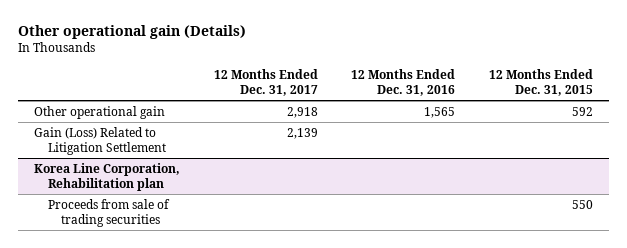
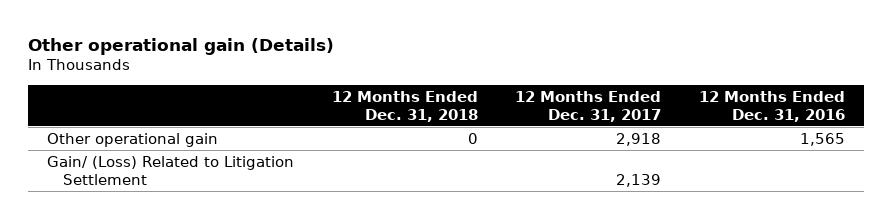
[488,69,593,96] 12 Months Ended Dec. 31, 2015 -> none
none -> [331,90,478,122] 12 Months Ended Dec. 31, 2018
[34,162,181,191] Korea Line Corporation, Rehabilitation plan -> none
[47,198,170,227] Proceeds from sale of trading securities -> none
[34,126,166,155] Gain (Loss) Related to Litigation Settlement -> [47,155,295,185] Gain/ (Loss) Related to Litigation Settlement

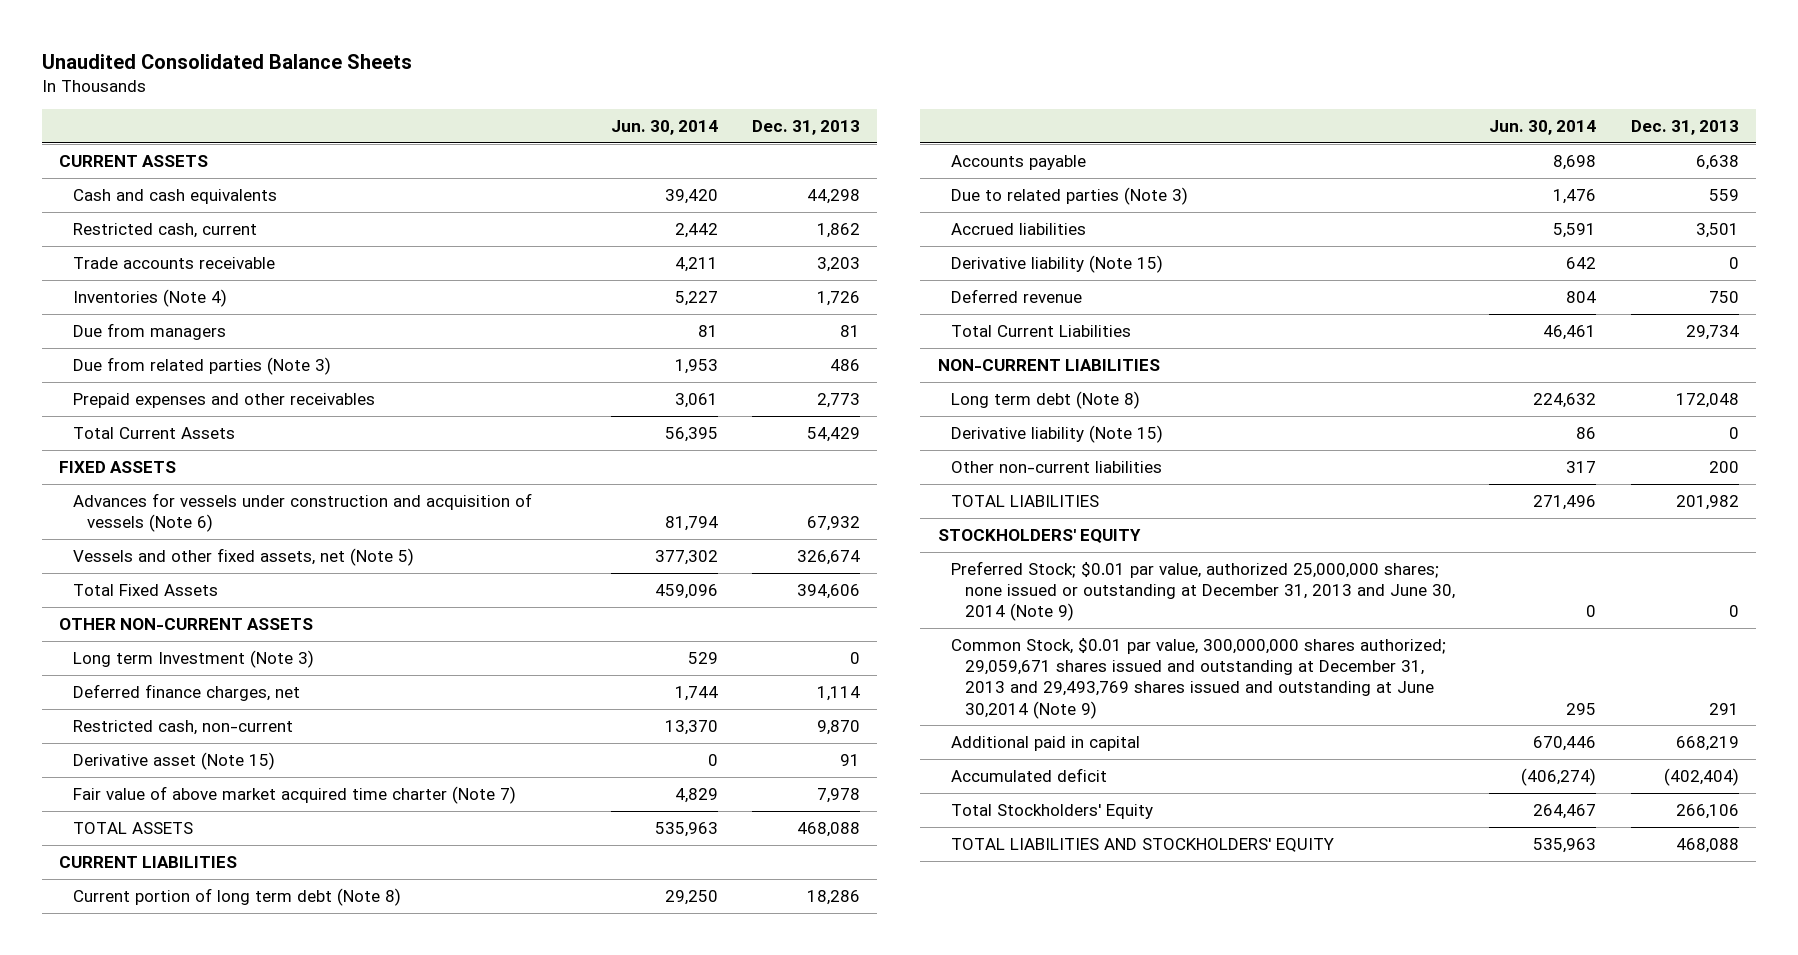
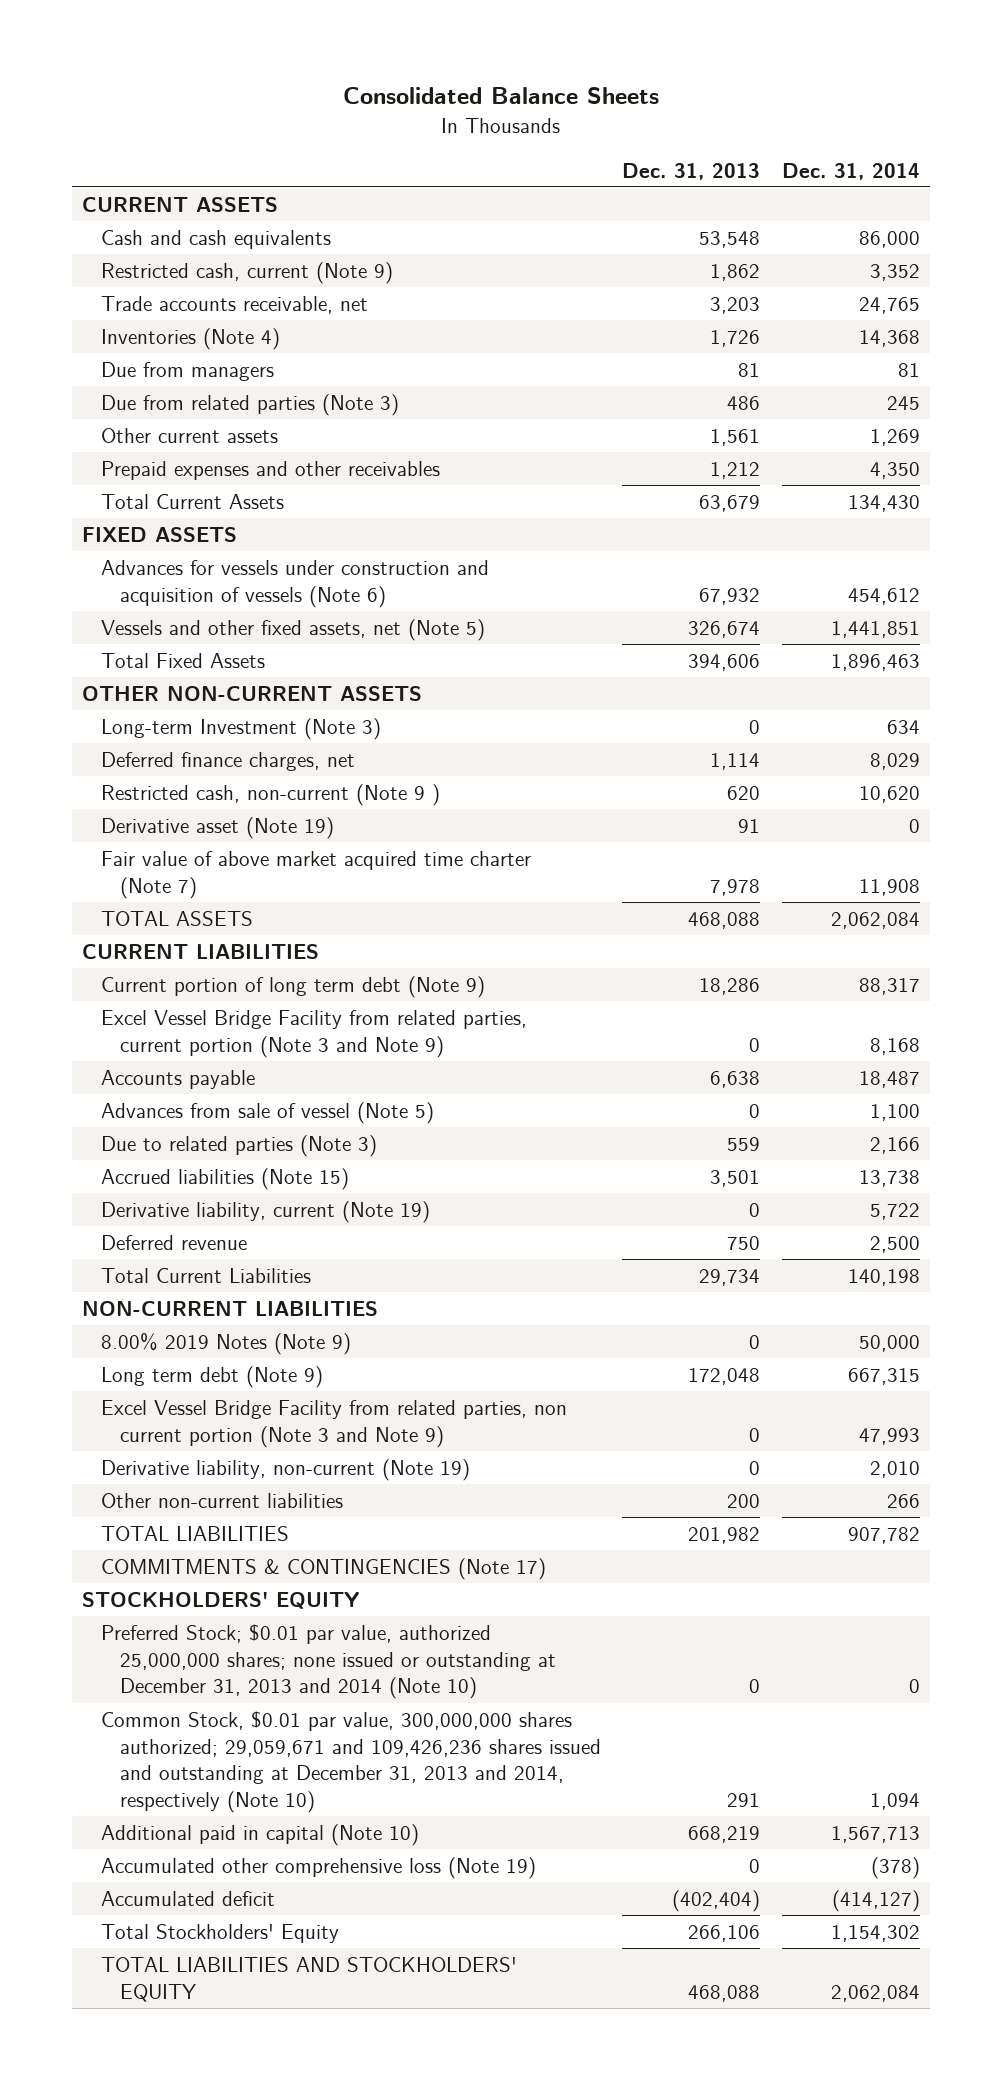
[42,53,413,69] Unaudited Consolidated Balance Sheets -> [342,87,659,105] Consolidated Balance Sheets
[610,120,718,136] Jun. 30, 2014 -> none
none -> [781,162,920,180] Dec. 31, 2014
[807,188,861,204] 44,298 -> [699,231,761,249] 53,548
[72,222,257,238] Restricted cash, current -> [101,262,394,285] Restricted cash, current (Note 9)
[72,256,275,269] Trade accounts receivable -> [101,296,369,315] Trade accounts receivable, net
none -> [101,428,279,444] Other current assets
[817,392,861,408] 2,773 -> [710,462,761,480] 1,212
[807,426,861,442] 54,429 -> [699,495,761,513] 63,679
[72,649,314,668] Long term Investment (Note 3) -> [101,718,382,741] Long-term Investment (Note 3)
[72,719,293,735] Restricted cash, non-current -> [101,784,441,807] Restricted cash, non-current (Note 9 )
[817,719,861,735] 9,870 -> [727,786,761,801] 620
[72,751,275,770] Derivative asset (Note 15) -> [101,817,335,840] Derivative asset (Note 19)
[72,887,401,906] Current portion of long term debt (Note 8) -> [101,976,486,999] Current portion of long term debt (Note 9)
none -> [101,1010,528,1058] Excel Vessel Bridge Facility from related parties, current portion (Note 3 and Note 9)
none -> [101,1102,435,1125] Advances from sale of vessel (Note 5)
[951,222,1087,235] Accrued liabilities -> [101,1168,350,1191] Accrued liabilities (Note 15)
[951,254,1164,273] Derivative liability (Note 15) -> [101,1201,431,1224] Derivative liability, current (Note 19)
none -> [101,1333,352,1356] 8.00% 2019 Notes (Note 9)
[951,390,1141,409] Long term debt (Note 8) -> [101,1366,324,1389] Long term debt (Note 9)
none -> [101,1400,568,1448] Excel Vessel Bridge Facility from related parties, non current portion (Note 3 and Note 9)
[951,424,1164,443] Derivative liability (Note 15) -> [101,1459,471,1482] Derivative liability, non-current (Note 19)
none -> [101,1558,547,1581] COMMITMENTS & CONTINGENCIES (Note 17)
[951,560,1456,622] Preferred Stock; $0.01 par value, authorized 25,000,000 shares; none issued or outstanding at December 31, 2013 and June 30, 2014 (Note 9) -> [101,1624,556,1700] Preferred Stock; $0.01 par value, authorized 25,000,000 shares; none issued or outstanding at December 31, 2013 and 2014 (Note 10)
[951,637,1447,719] Common Stock, $0.01 par value, 300,000,000 shares authorized; 29,059,671 shares issued and outstanding at December 31, 2013 and 29,493,769 shares issued and outstanding at June 30,2014 (Note 9) -> [101,1711,601,1813] Common Stock, $0.01 par value, 300,000,000 shares authorized; 29,059,671 and 109,426,236 shares issued and outstanding at December 31, 2013 and 2014, respectively (Note 10)
[951,735,1141,751] Additional paid in capital -> [101,1824,420,1847] Additional paid in capital (Note 10)
none -> [101,1857,537,1880] Accumulated other comprehensive loss (Note 19)

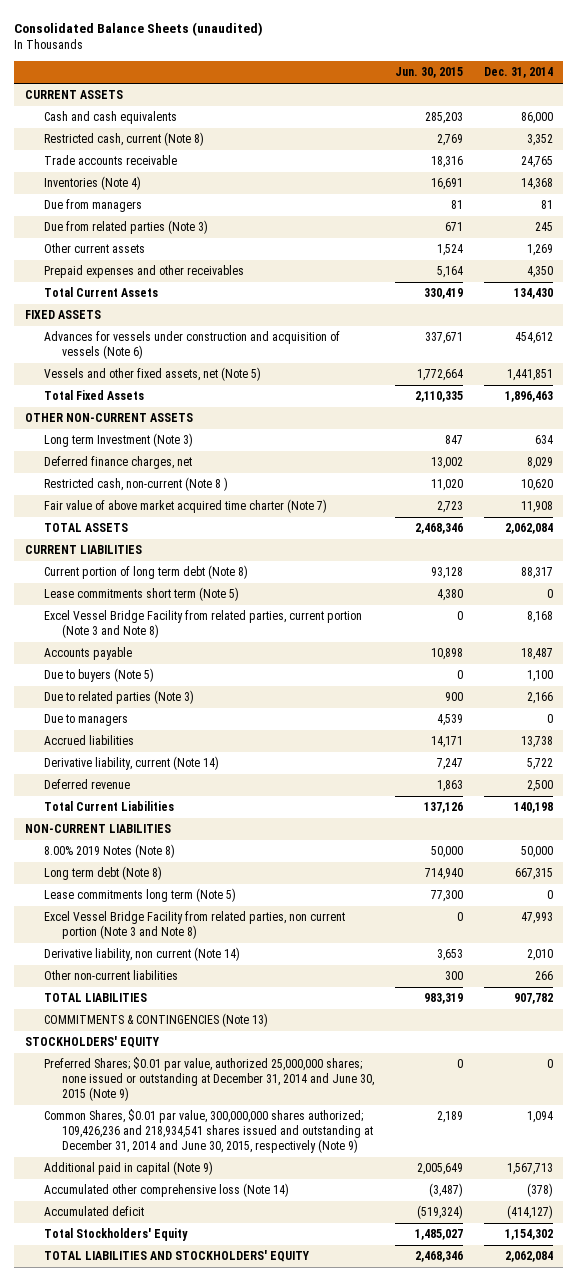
[342,87,659,105] Consolidated Balance Sheets -> [14,21,264,36] Consolidated Balance Sheets (unaudited)
[622,162,761,180] Dec. 31, 2013 -> none
none -> [395,67,464,79] Jun. 30, 2015
[101,262,394,285] Restricted cash, current (Note 9) -> [43,132,204,147] Restricted cash, current (Note 8)
[101,296,369,315] Trade accounts receivable, net -> [43,155,177,166] Trade accounts receivable
[101,718,382,741] Long-term Investment (Note 3) -> [43,433,193,448] Long term Investment (Note 3)
[101,817,335,840] Derivative asset (Note 19) -> none
[101,784,441,807] Restricted cash, non-current (Note 9 ) -> [43,477,228,492] Restricted cash, non-current (Note 8 )
[101,976,486,999] Current portion of long term debt (Note 9) -> [43,565,248,580] Current portion of long term debt (Note 8)
none -> [43,587,239,602] Lease commitments short term (Note 5)
[101,1010,528,1058] Excel Vessel Bridge Facility from related parties, current portion (Note 3 and Note 9) -> [43,610,362,639] Excel Vessel Bridge Facility from related parties, current portion (Note 3 and Note 8)
[101,1102,435,1125] Advances from sale of vessel (Note 5) -> [43,668,154,683] Due to buyers (Note 5)
none -> [43,714,128,727] Due to managers
[101,1168,350,1191] Accrued liabilities (Note 15) -> [43,735,134,746] Accrued liabilities
[101,1201,431,1224] Derivative liability, current (Note 19) -> [43,756,219,771] Derivative liability, current (Note 14)
[101,1333,352,1356] 8.00% 2019 Notes (Note 9) -> [43,844,175,859] 8.00% 2019 Notes (Note 8)
[101,1366,324,1389] Long term debt (Note 9) -> [43,866,162,881] Long term debt (Note 8)
none -> [43,888,236,903] Lease commitments long term (Note 5)
[101,1400,568,1448] Excel Vessel Bridge Facility from related parties, non current portion (Note 3 and Note 9) -> [43,911,345,940] Excel Vessel Bridge Facility from related parties, non current portion (Note 3 and Note 8)
[101,1459,471,1482] Derivative liability, non-current (Note 19) -> [43,947,240,962] Derivative liability, non current (Note 14)
[101,1558,547,1581] COMMITMENTS & CONTINGENCIES (Note 17) -> [43,1013,268,1028] COMMITMENTS & CONTINGENCIES (Note 13)
[101,1624,556,1700] Preferred Stock; $0.01 par value, authorized 25,000,000 shares; none issued or outstanding at December 31, 2013 and 2014 (Note 10) -> [43,1057,375,1102] Preferred Shares; $0.01 par value, authorized 25,000,000 shares; none issued or outstanding at December 31, 2014 and June 30, 2015 (Note 9)
[101,1711,601,1813] Common Stock, $0.01 par value, 300,000,000 shares authorized; 29,059,671 and 109,426,236 shares issued and outstanding at December 31, 2013 and 2014, respectively (Note 10) -> [43,1109,374,1154] Common Shares, $0.01 par value, 300,000,000 shares authorized; 109,426,236 and 218,934,541 shares issued and outstanding at December 31, 2014 and June 30, 2015, respectively (Note 9)
[101,1824,420,1847] Additional paid in capital (Note 10) -> [43,1161,213,1176] Additional paid in capital (Note 9)
[101,1857,537,1880] Accumulated other comprehensive loss (Note 19) -> [43,1183,289,1198] Accumulated other comprehensive loss (Note 14)

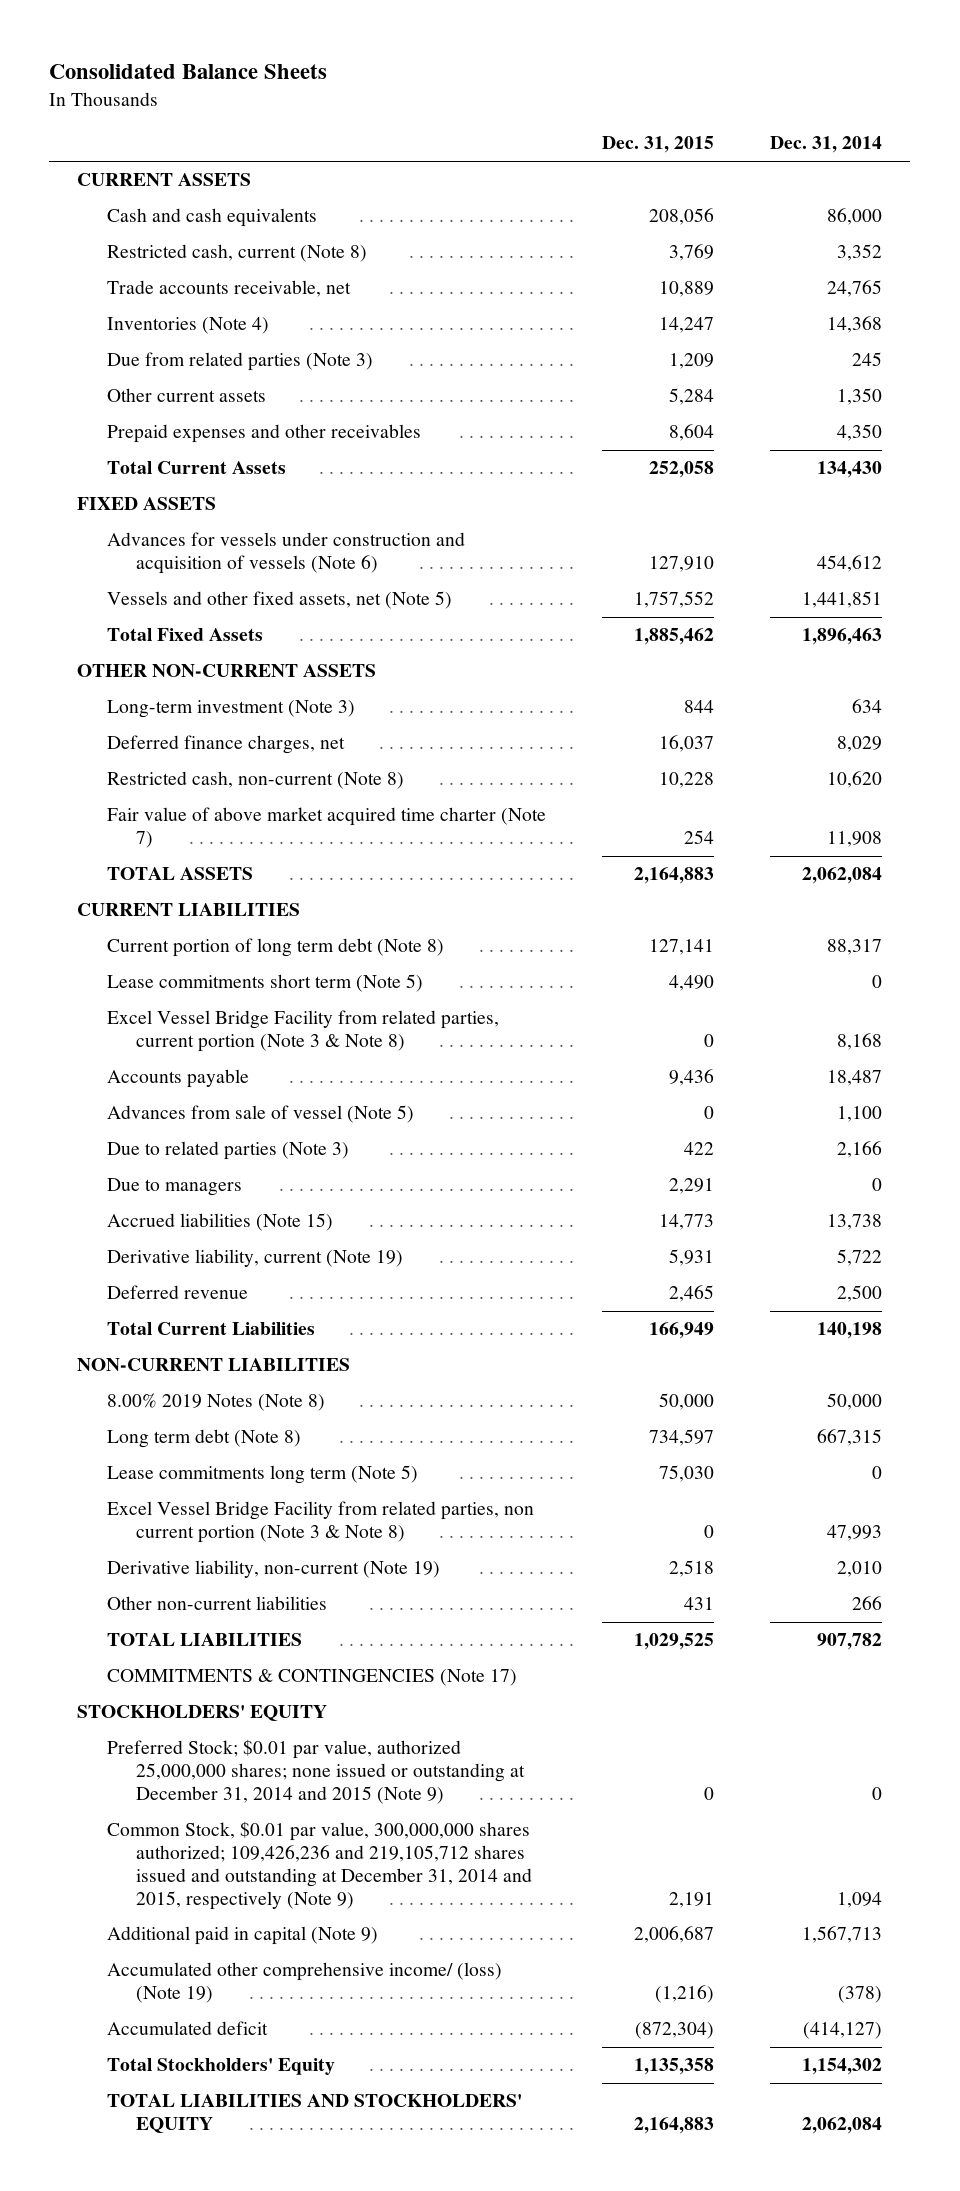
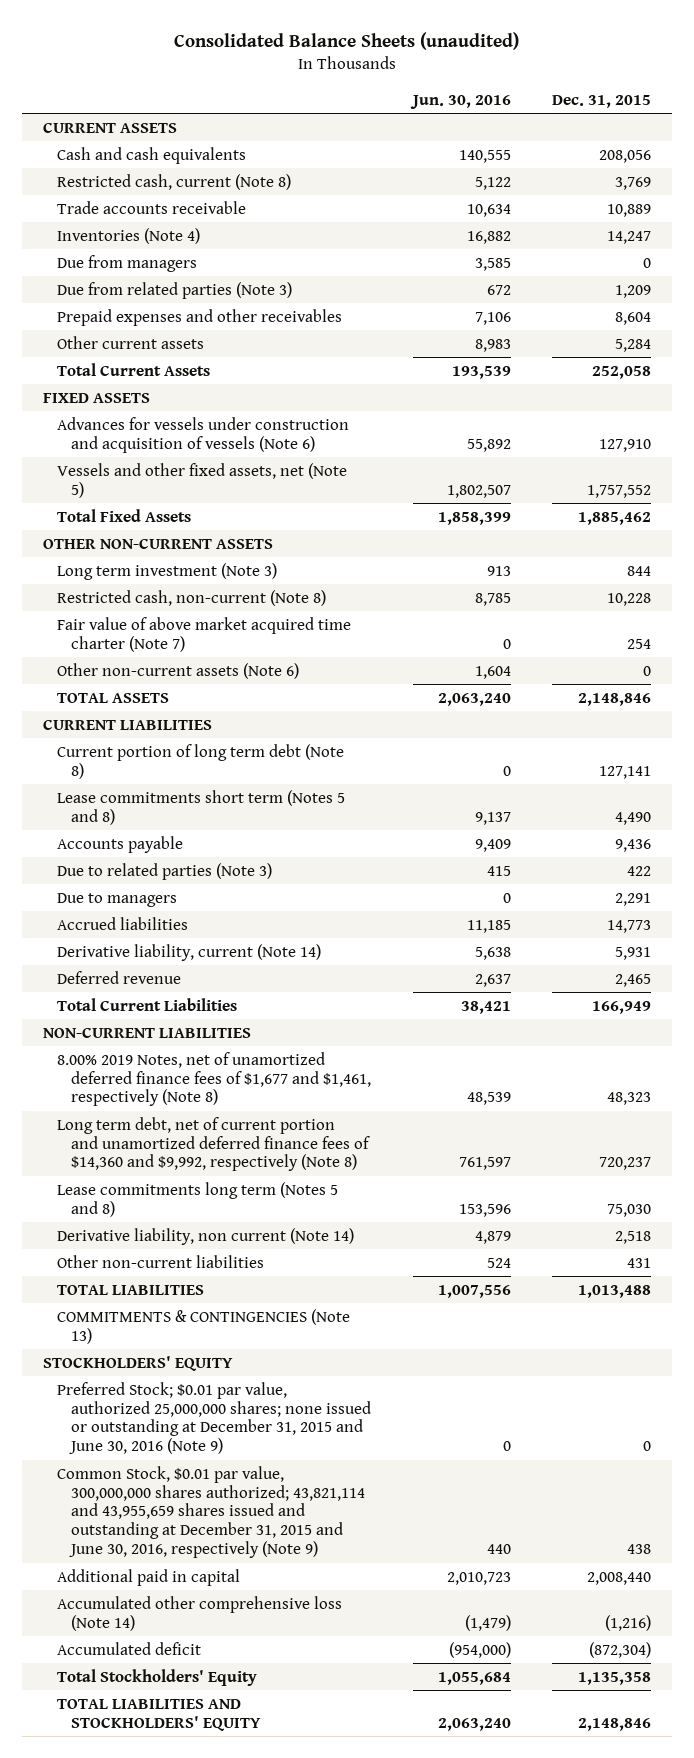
[49,64,328,80] Consolidated Balance Sheets -> [173,32,519,51] Consolidated Balance Sheets (unaudited)
[770,136,883,154] Dec. 31, 2014 -> none
none -> [409,94,511,109] Jun. 30, 2016
[106,280,351,298] Trade accounts receivable, net -> [56,200,246,214] Trade accounts receivable
none -> [56,254,197,272] Due from managers
[106,388,266,403] Other current assets -> [56,335,204,349] Other current assets
[106,735,345,755] Deferred finance charges, net -> none
[106,700,355,719] Long-term investment (Note 3) -> [56,562,277,580] Long term investment (Note 3)
none -> [56,662,299,679] Other non-current assets (Note 6)
[634,867,715,885] 2,164,883 -> [578,692,652,706] 2,148,846
[106,1010,499,1053] Excel Vessel Bridge Facility from related parties, current portion (Note 3 & Note 8) -> none
[106,974,423,993] Lease commitments short term (Note 5) -> [56,789,345,825] Lease commitments short term (Notes 5 and 8)
[106,1105,414,1124] Advances from sale of vessel (Note 5) -> none
[106,1213,333,1232] Accrued liabilities (Note 15) -> [56,916,188,930] Accrued liabilities
[106,1249,403,1268] Derivative liability, current (Note 19) -> [56,943,321,961] Derivative liability, current (Note 14)
[106,1501,534,1544] Excel Vessel Bridge Facility from related parties, non current portion (Note 3 & Note 8) -> none
[106,1393,325,1412] 8.00% 2019 Notes (Note 8) -> [56,1051,372,1107] 8.00% 2019 Notes, net of unamortized deferred finance fees of $1,677 and $1,461, respectively (Note 8)
[659,1393,715,1411] 50,000 -> [607,1092,652,1106] 48,323
[106,1429,301,1449] Long term debt (Note 8) -> [56,1116,371,1172] Long term debt, net of current portion and unamortized deferred finance fees of $14,360 and $9,992, respectively (Note 8)
[649,1429,715,1447] 734,597 -> [599,1157,652,1171] 720,237
[106,1465,418,1485] Lease commitments long term (Note 5) -> [56,1181,338,1217] Lease commitments long term (Notes 5 and 8)
[106,1560,440,1579] Derivative liability, non-current (Note 19) -> [56,1227,354,1245] Derivative liability, non current (Note 14)
[634,1633,715,1651] 1,029,525 -> [578,1284,652,1298] 1,013,488
[106,1669,517,1687] COMMITMENTS & CONTINGENCIES (Note 17) -> [56,1308,350,1344] COMMITMENTS & CONTINGENCIES (Note 13)
[106,1739,526,1805] Preferred Stock; $0.01 par value, authorized 25,000,000 shares; none issued or outstanding at December 31, 2014 and 2015 (Note 9) -> [56,1381,372,1455] Preferred Stock; $0.01 par value, authorized 25,000,000 shares; none issued or outstanding at December 31, 2015 and June 30, 2016 (Note 9)
[106,1821,533,1910] Common Stock, $0.01 par value, 300,000,000 shares authorized; 109,426,236 and 219,105,712 shares issued and outstanding at December 31, 2014 and 2015, respectively (Note 9) -> [56,1465,366,1559] Common Stock, $0.01 par value, 300,000,000 shares authorized; 43,821,114 and 43,955,659 shares issued and outstanding at December 31, 2015 and June 30, 2016, respectively (Note 9)
[669,1891,715,1908] 2,191 -> [627,1544,652,1555] 438
[106,1926,378,1946] Additional paid in capital (Note 9) -> [56,1568,240,1586] Additional paid in capital
[634,1926,715,1944] 2,006,687 -> [587,1571,652,1585] 2,008,440
[106,1962,502,2004] Accumulated other comprehensive income/ (loss) (Note 19) -> [56,1595,342,1631] Accumulated other comprehensive loss (Note 14)
[634,2117,715,2135] 2,164,883 -> [578,1717,652,1731] 2,148,846

